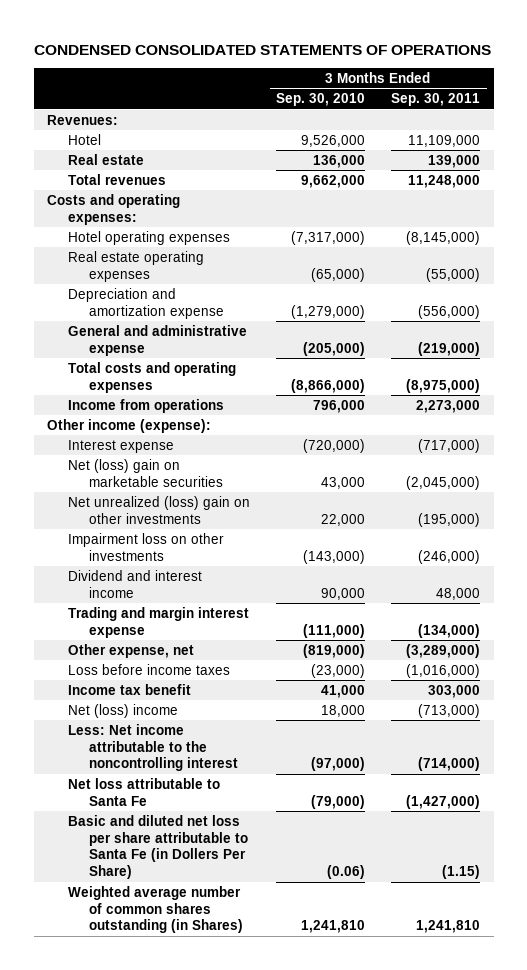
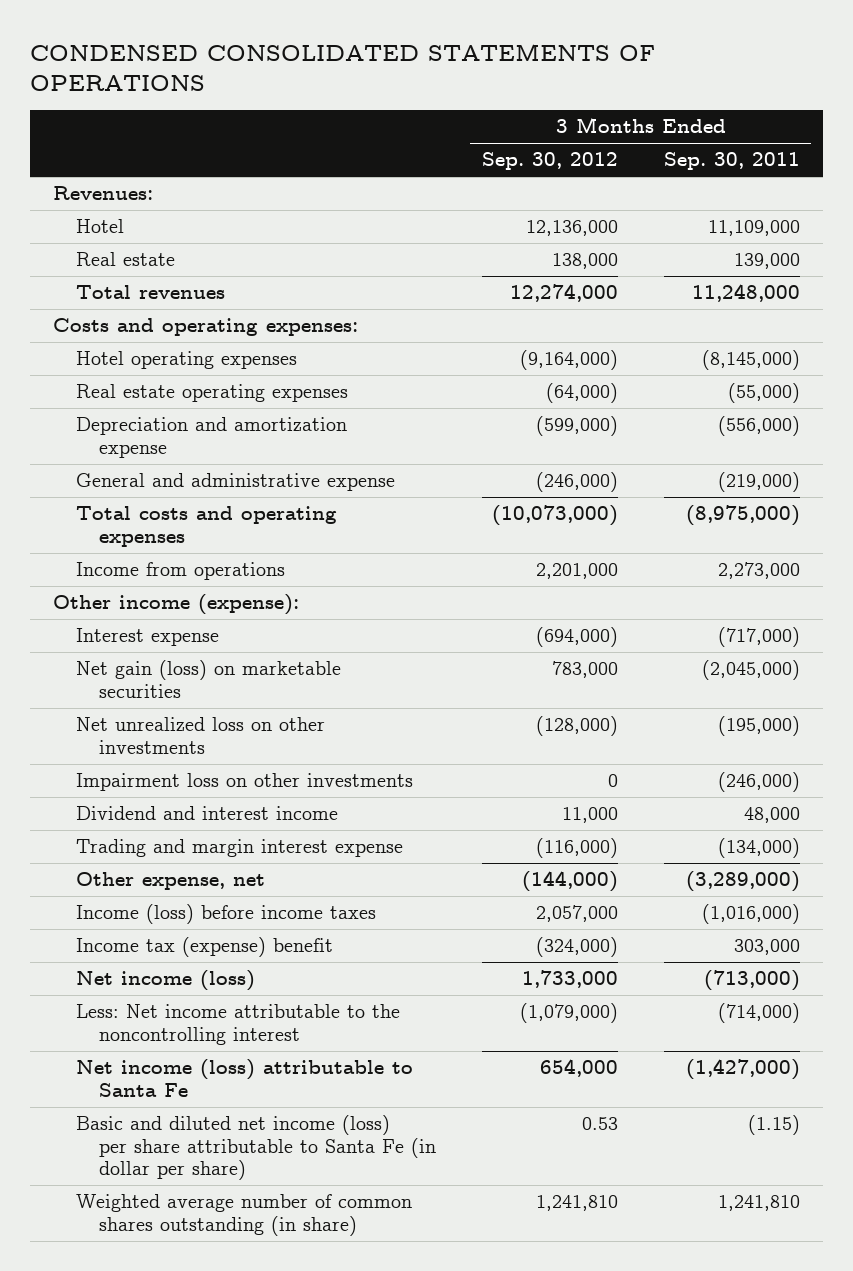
[276,93,366,107] Sep. 30, 2010 -> none
none -> [481,152,618,171] Sep. 30, 2012
[67,458,223,487] Net (loss) gain on marketable securities -> [75,660,341,698] Net gain (loss) on marketable securities
[67,495,250,524] Net unrealized (loss) gain on other investments -> [75,717,325,754] Net unrealized loss on other investments
[67,663,230,675] Loss before income taxes -> [75,904,376,925] Income (loss) before income taxes
[67,683,191,695] Income tax benefit -> [75,937,333,958] Income tax (expense) benefit
[67,703,178,718] Net (loss) income -> [75,970,255,992] Net income (loss)
[67,777,220,806] Net loss attributable to Santa Fe -> [75,1059,413,1097] Net income (loss) attributable to Santa Fe
[67,814,248,879] Basic and diluted net loss per share attributable to Santa Fe (in Dollers Per Share) -> [75,1115,436,1181] Basic and diluted net income (loss) per share attributable to Santa Fe (in dollar per share)
[67,885,243,934] Weighted average number of common shares outstanding (in Shares) -> [75,1194,412,1236] Weighted average number of common shares outstanding (in share)

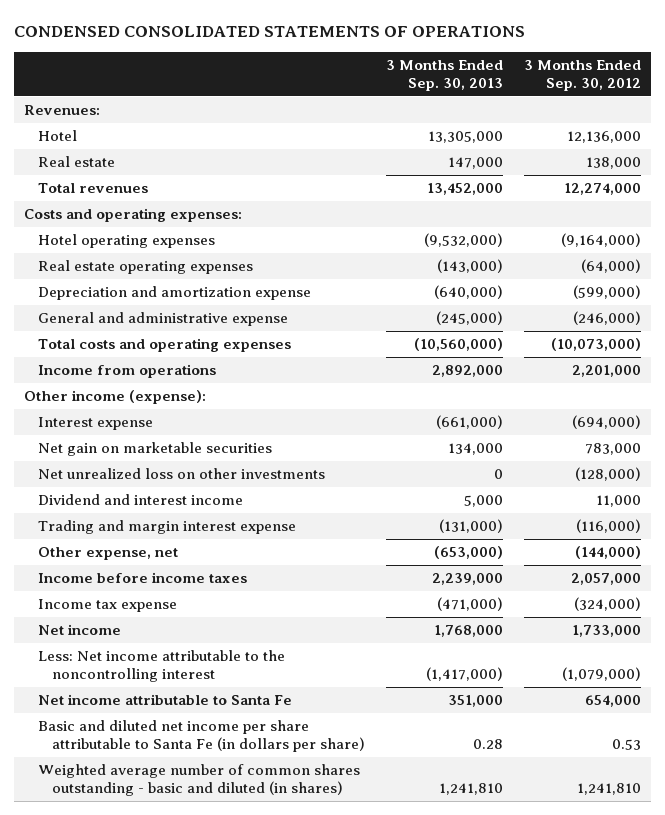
[663,152,800,171] Sep. 30, 2011 -> none
none -> [385,59,503,91] 3 Months Ended Sep. 30, 2013
[75,660,341,698] Net gain (loss) on marketable securities -> [38,442,273,457] Net gain on marketable securities
[75,773,413,792] Impairment loss on other investments -> none
[75,904,376,925] Income (loss) before income taxes -> [38,572,248,584] Income before income taxes
[75,937,333,958] Income tax (expense) benefit -> [38,599,178,613] Income tax expense
[75,970,255,992] Net income (loss) -> [38,624,122,636] Net income
[75,1059,413,1097] Net income (loss) attributable to Santa Fe -> [38,694,293,706] Net income attributable to Santa Fe
[75,1115,436,1181] Basic and diluted net income (loss) per share attributable to Santa Fe (in dollar per share) -> [38,720,365,752] Basic and diluted net income per share attributable to Santa Fe (in dollars per share)
[75,1194,412,1236] Weighted average number of common shares outstanding (in share) -> [38,764,361,796] Weighted average number of common shares outstanding - basic and diluted (in shares)

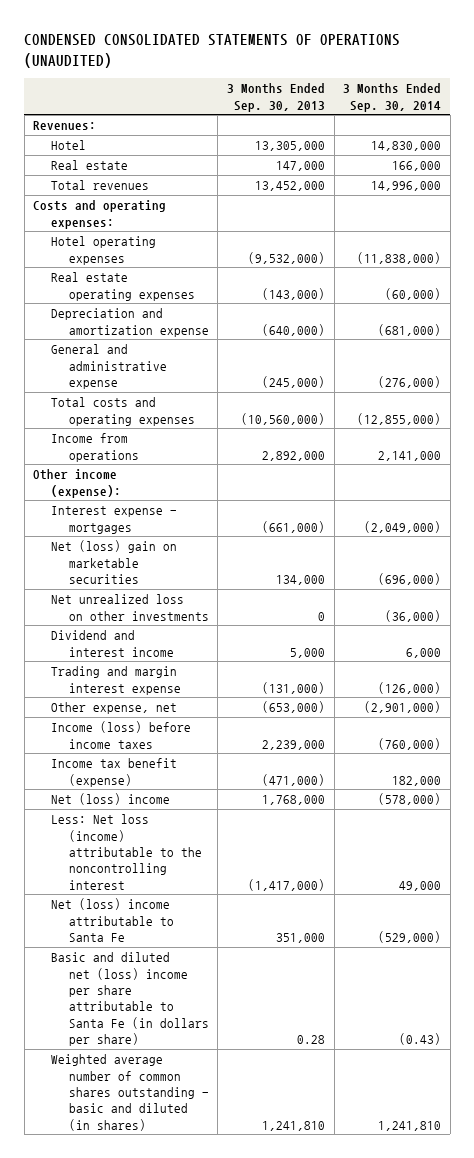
[13,25,525,37] CONDENSED CONSOLIDATED STATEMENTS OF OPERATIONS -> [24,34,401,68] CONDENSED CONSOLIDATED STATEMENTS OF OPERATIONS (UNAUDITED)
[523,59,641,91] 3 Months Ended Sep. 30, 2012 -> none
none -> [343,83,442,112] 3 Months Ended Sep. 30, 2014
[38,417,154,431] Interest expense -> [50,506,177,534] Interest expense - mortgages
[38,442,273,457] Net gain on marketable securities -> [50,540,177,584] Net (loss) gain on marketable securities
[38,572,248,584] Income before income taxes -> [50,721,191,749] Income (loss) before income taxes
[38,599,178,613] Income tax expense -> [50,758,177,787] Income tax benefit (expense)
[38,624,122,636] Net income -> [50,793,170,806] Net (loss) income
[38,650,286,682] Less: Net income attributable to the noncontrolling interest -> [50,814,202,890] Less: Net loss (income) attributable to the noncontrolling interest
[38,694,293,706] Net income attributable to Santa Fe -> [50,898,174,942] Net (loss) income attributable to Santa Fe
[38,720,365,752] Basic and diluted net income per share attributable to Santa Fe (in dollars per share) -> [50,952,209,1047] Basic and diluted net (loss) income per share attributable to Santa Fe (in dollars per share)

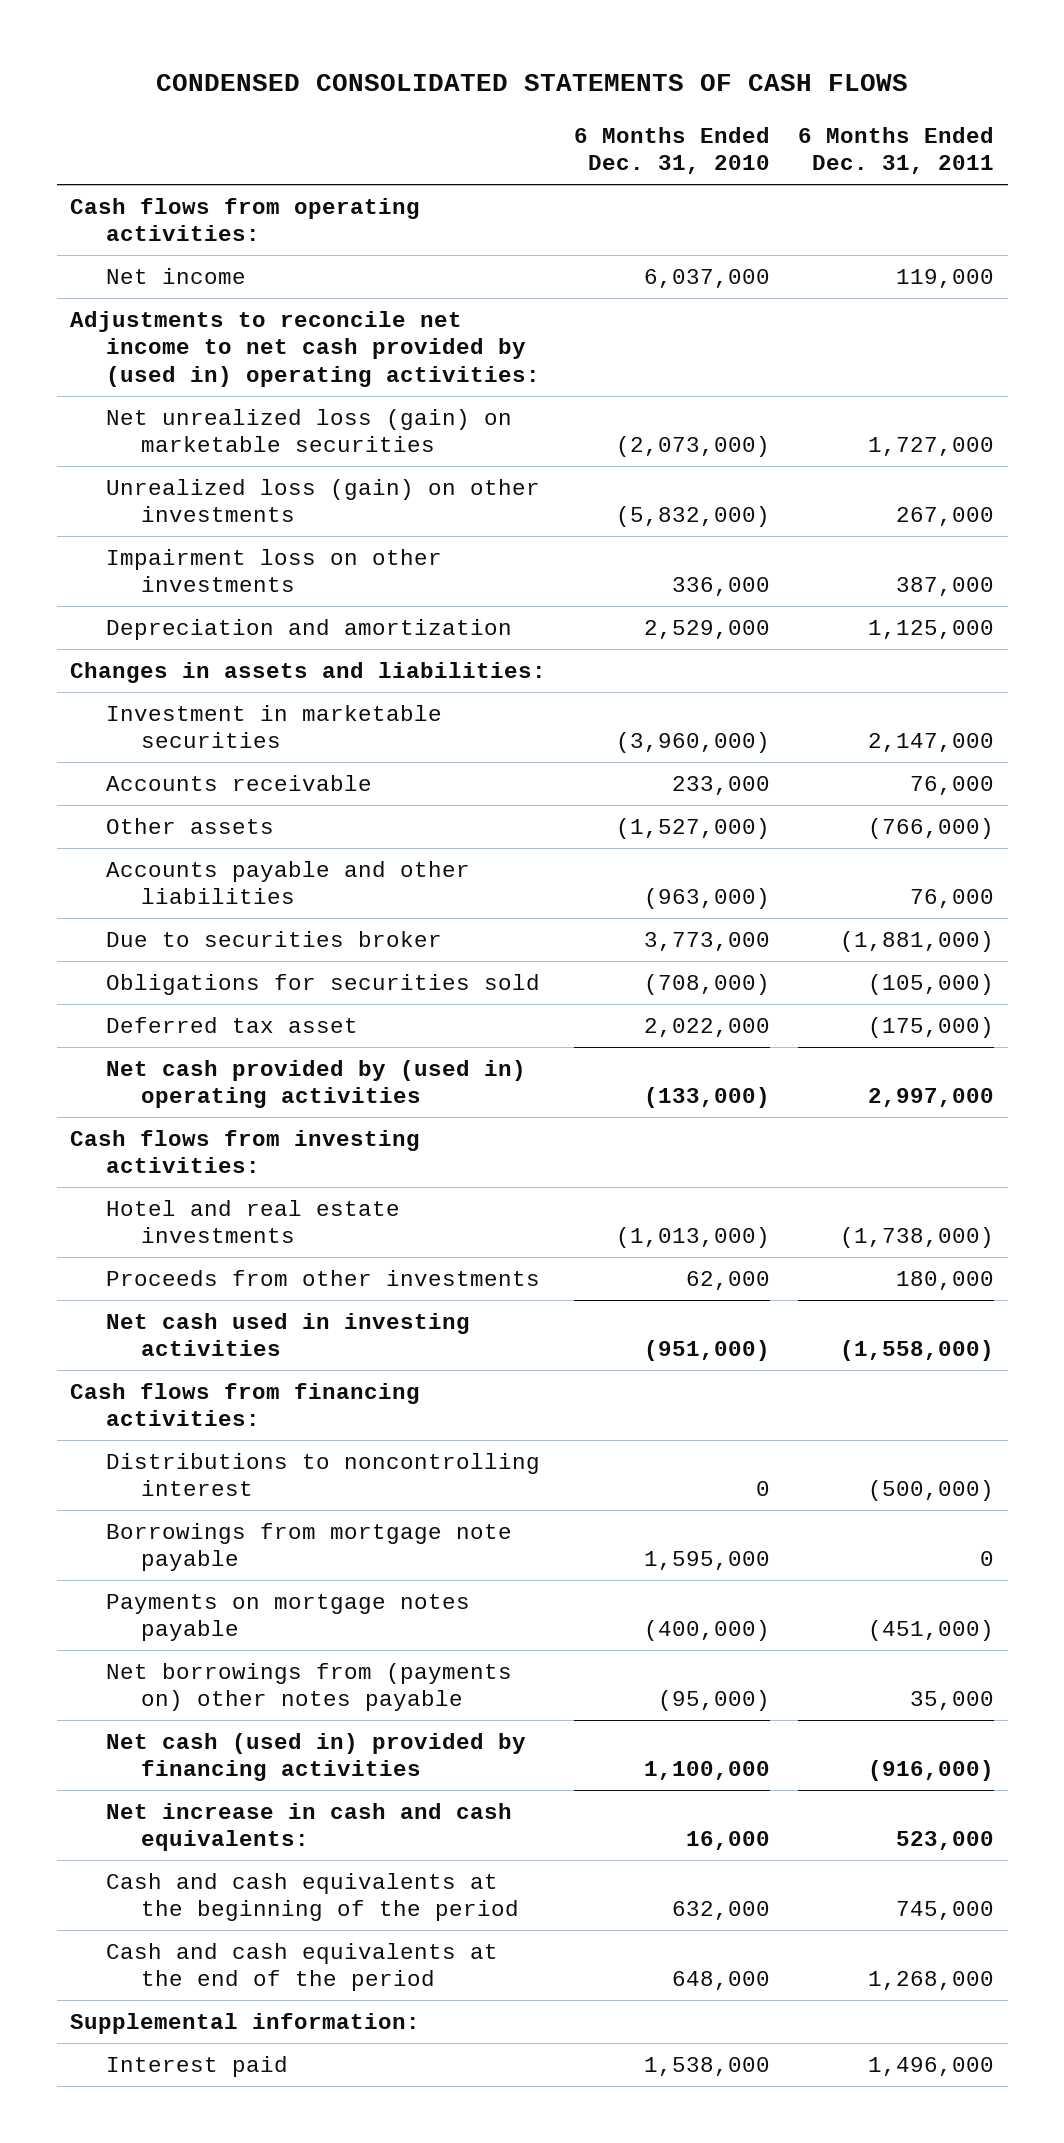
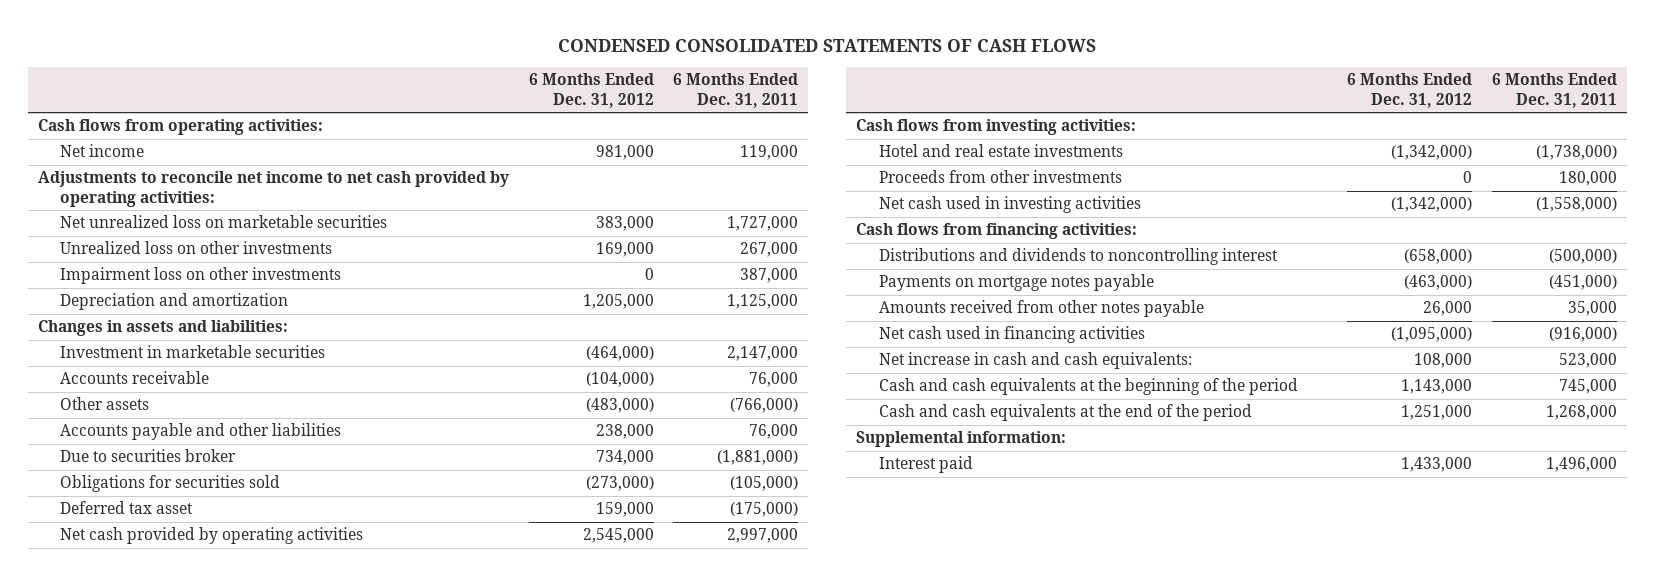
[574,126,771,174] 6 Months Ended Dec. 31, 2010 -> none
none -> [528,73,654,108] 6 Months Ended Dec. 31, 2012
[70,310,540,387] Adjustments to reconcile net income to net cash provided by (used in) operating activities: -> [37,171,509,207] Adjustments to reconcile net income to net cash provided by operating activities:
[105,408,512,453] Net unrealized loss (gain) on marketable securities -> [60,215,388,229] Net unrealized loss on marketable securities
[105,478,540,523] Unrealized loss (gain) on other investments -> [60,241,333,255] Unrealized loss on other investments
[105,1059,526,1109] Net cash provided by (used in) operating activities -> [60,527,364,545] Net cash provided by operating activities
[105,1522,512,1572] Borrowings from mortgage note payable -> none
[105,1452,540,1497] Distributions to noncontrolling interest -> [878,248,1278,266] Distributions and dividends to noncontrolling interest
[105,1662,512,1712] Net borrowings from (payments on) other notes payable -> none
none -> [878,300,1204,318] Amounts received from other notes payable
[105,1732,526,1782] Net cash (used in) provided by financing activities -> [878,326,1145,344] Net cash used in financing activities

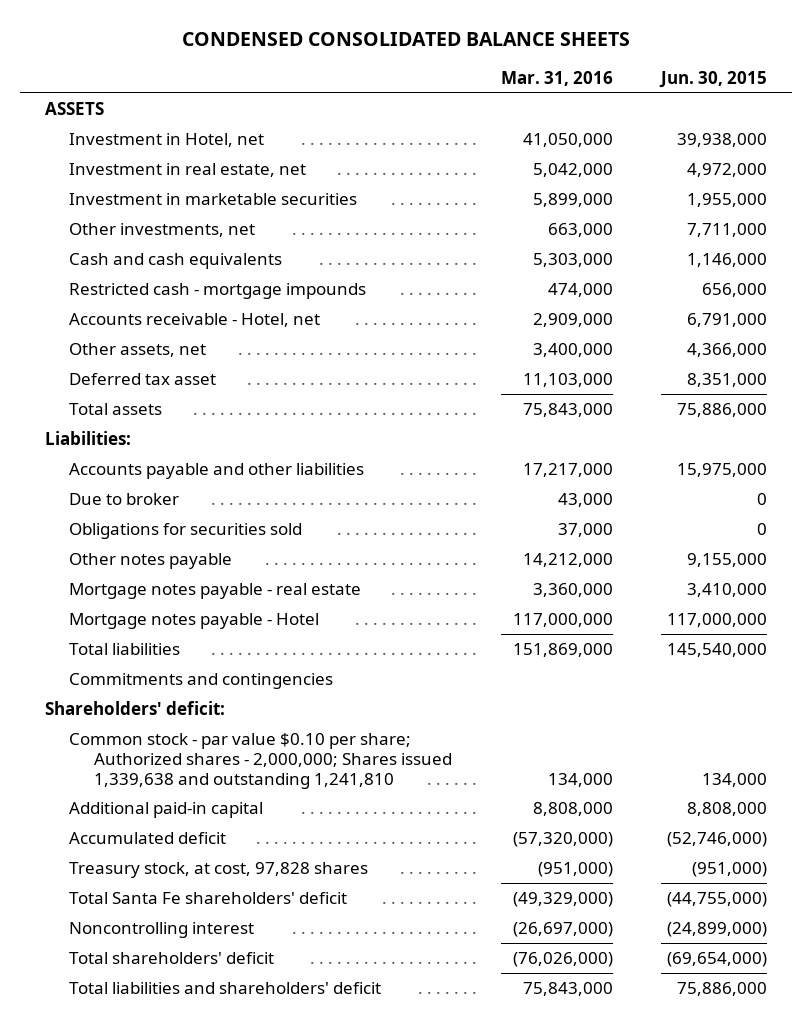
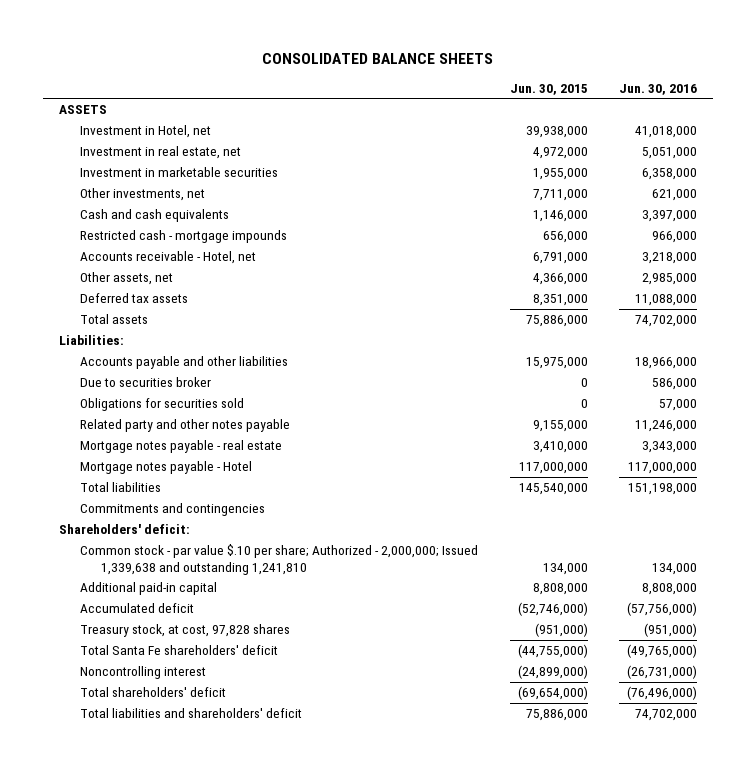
[181,32,630,47] CONDENSED CONSOLIDATED BALANCE SHEETS -> [261,52,493,64] CONSOLIDATED BALANCE SHEETS
[500,71,613,87] Mar. 31, 2016 -> none
none -> [619,83,698,95] Jun. 30, 2016
[69,372,217,385] Deferred tax asset -> [80,293,189,304] Deferred tax assets
[69,492,180,505] Due to broker -> [80,377,212,388] Due to securities broker
[69,552,233,569] Other notes payable -> [80,419,291,433] Related party and other notes payable
[69,732,453,789] Common stock - par value $0.10 per share; Authorized shares - 2,000,000; Shares issued 1,339,638 and outstanding 1,241,810 -> [80,544,479,575] Common stock - par value $.10 per share; Authorized - 2,000,000; Issued 1,339,638 and outstanding 1,241,810

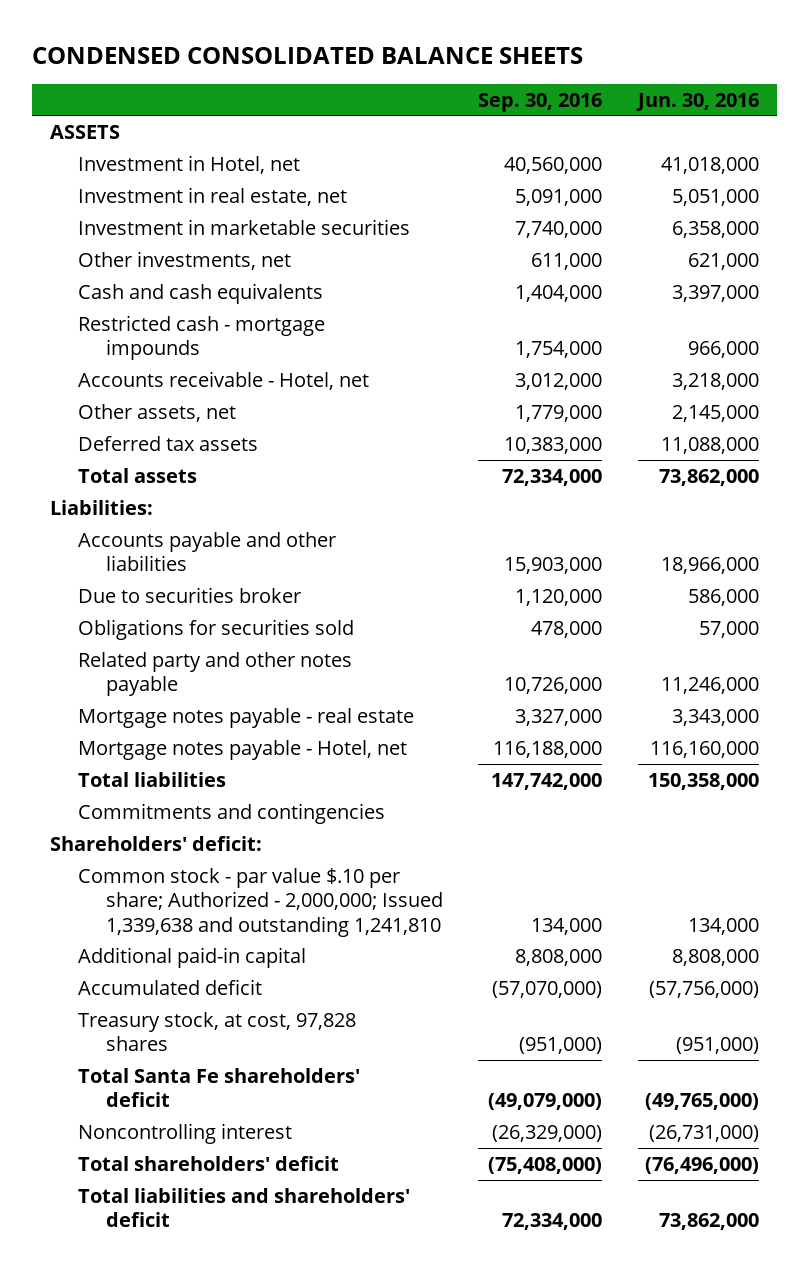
[261,52,493,64] CONSOLIDATED BALANCE SHEETS -> [32,46,584,64] CONDENSED CONSOLIDATED BALANCE SHEETS
[509,83,588,95] Jun. 30, 2015 -> none
none -> [478,92,603,112] Sep. 30, 2016
[642,273,698,286] 2,985,000 -> [672,404,760,422] 2,145,000
[635,315,698,328] 74,702,000 -> [659,468,760,486] 73,862,000
[80,461,253,475] Mortgage notes payable - Hotel -> [77,739,407,760] Mortgage notes payable - Hotel, net
[628,462,698,475] 117,000,000 -> [650,740,760,758] 116,160,000
[628,483,698,496] 151,198,000 -> [648,772,760,790] 150,358,000
[635,709,698,722] 74,702,000 -> [659,1213,760,1231] 73,862,000

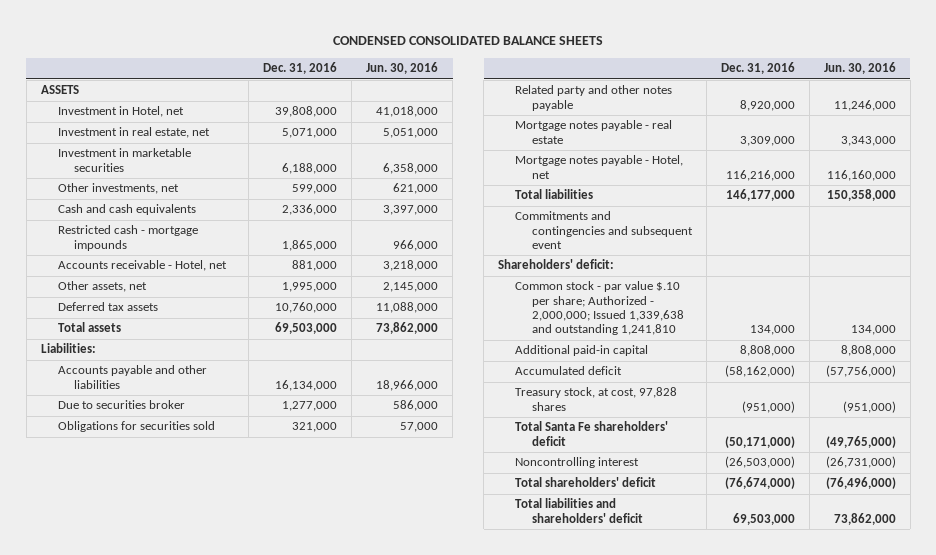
[478,92,603,112] Sep. 30, 2016 -> none
none -> [263,62,338,75] Dec. 31, 2016
[77,802,385,824] Commitments and contingencies -> [514,211,693,250] Commitments and contingencies and subsequent event

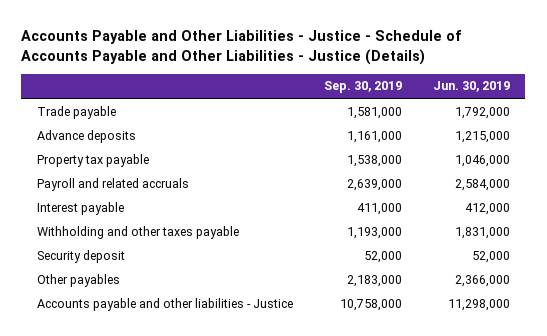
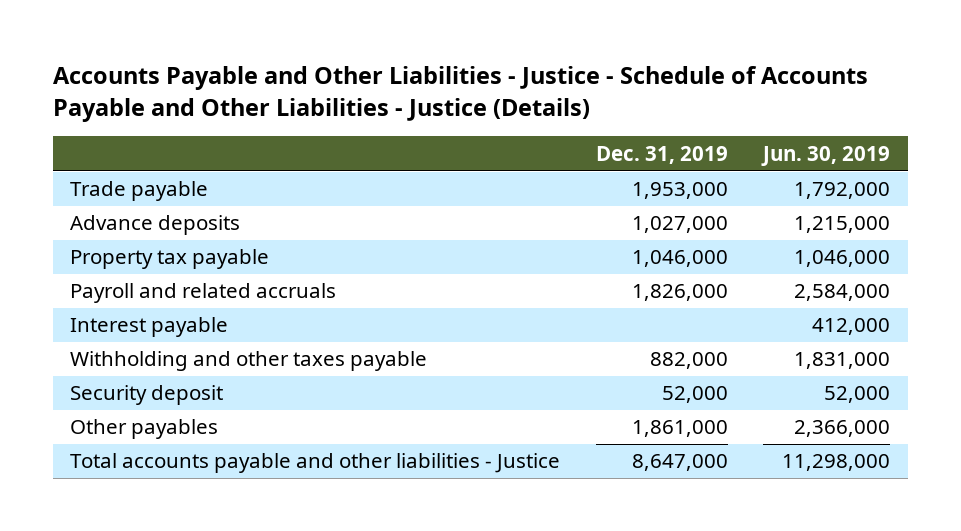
[323,81,402,94] Sep. 30, 2019 -> none
none -> [595,145,728,164] Dec. 31, 2019
[36,297,293,311] Accounts payable and other liabilities - Justice -> [70,453,561,474] Total accounts payable and other liabilities - Justice

